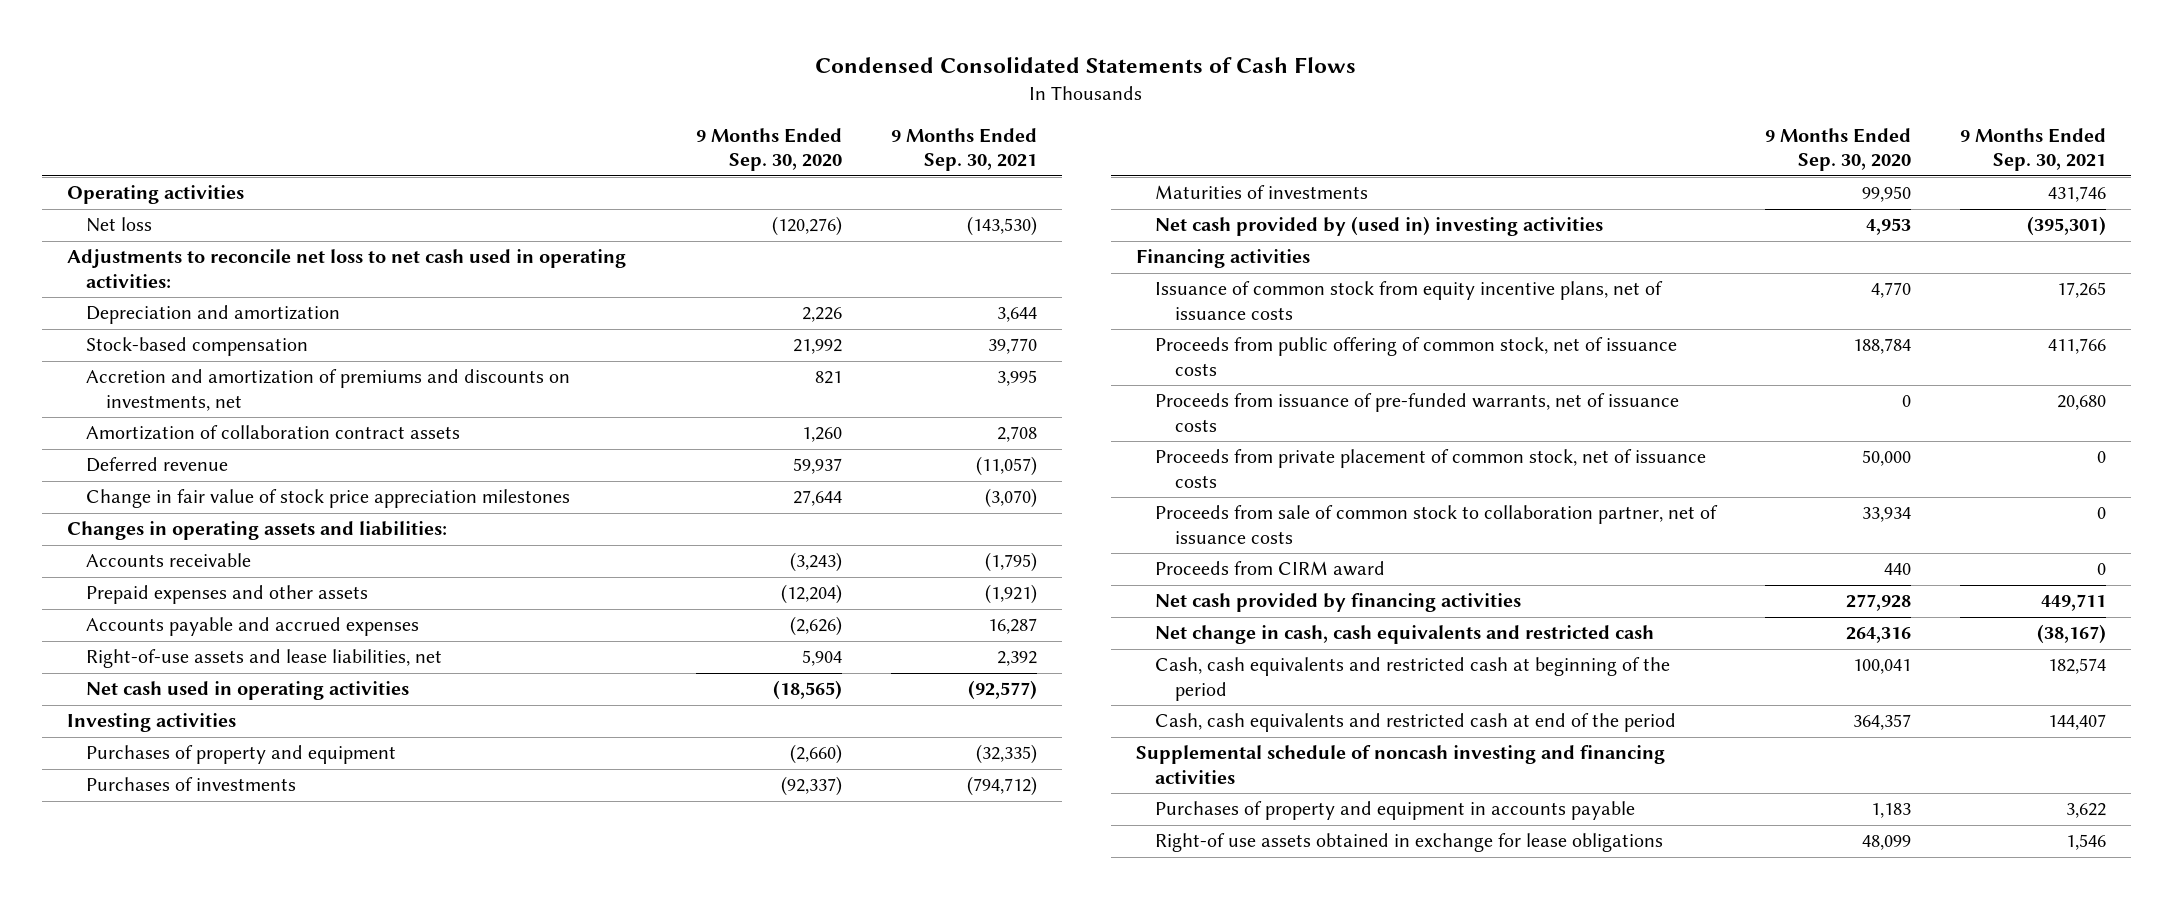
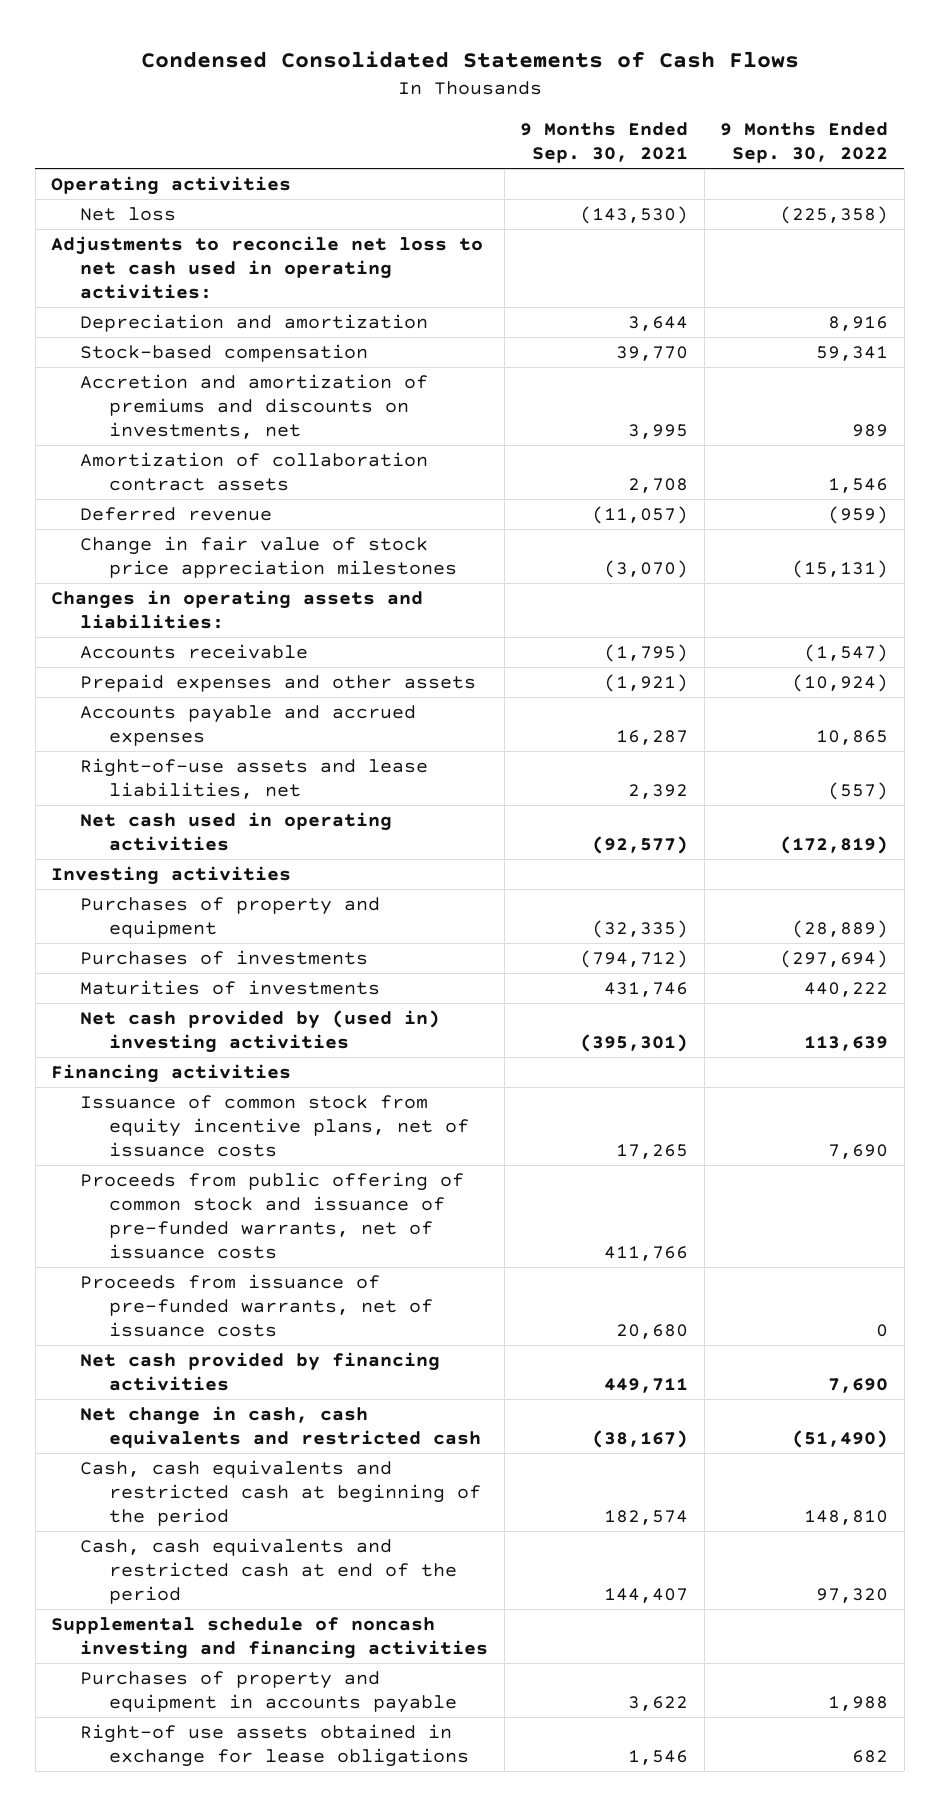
[696,127,843,172] 9 Months Ended Sep. 30, 2020 -> none
none -> [720,122,889,164] 9 Months Ended Sep. 30, 2022
[1155,337,1678,376] Proceeds from public offering of common stock, net of issuance costs -> [80,1171,465,1259] Proceeds from public offering of common stock and issuance of pre-funded warrants, net of issuance costs
[1155,449,1707,488] Proceeds from private placement of common stock, net of issuance costs -> none
[1155,505,1719,544] Proceeds from sale of common stock to collaboration partner, net of issuance costs -> none
[1155,561,1386,577] Proceeds from CIRM award -> none

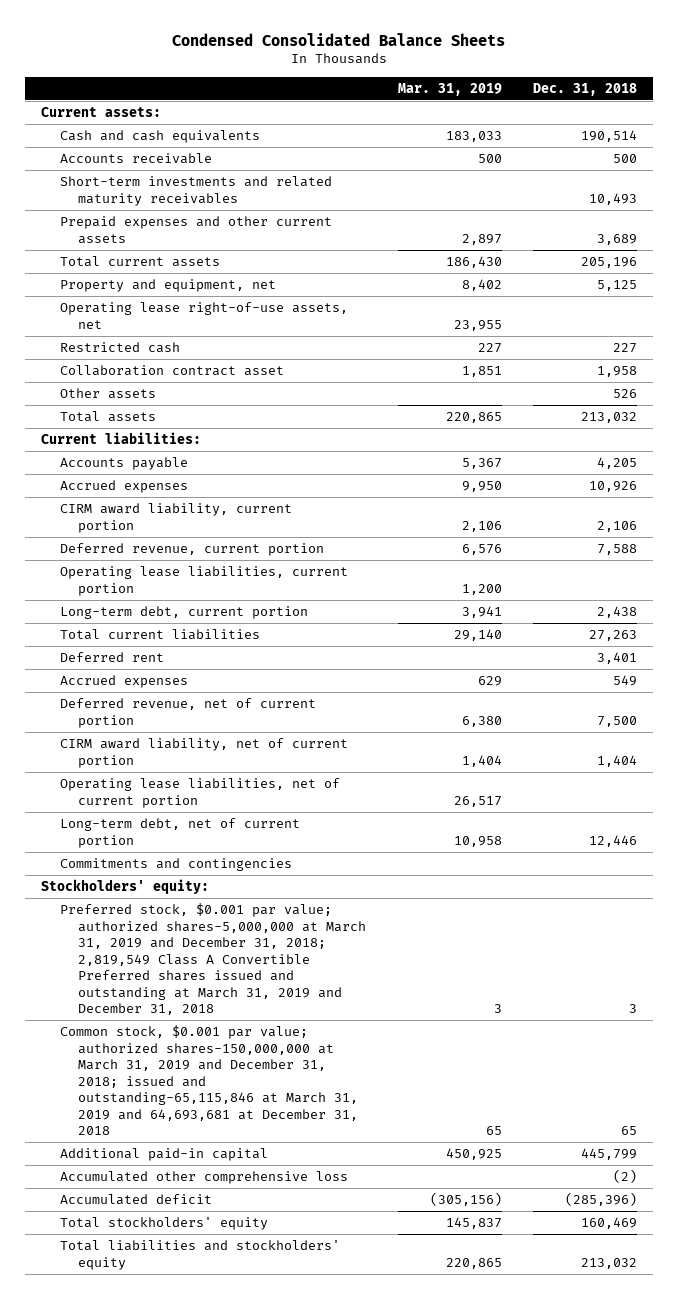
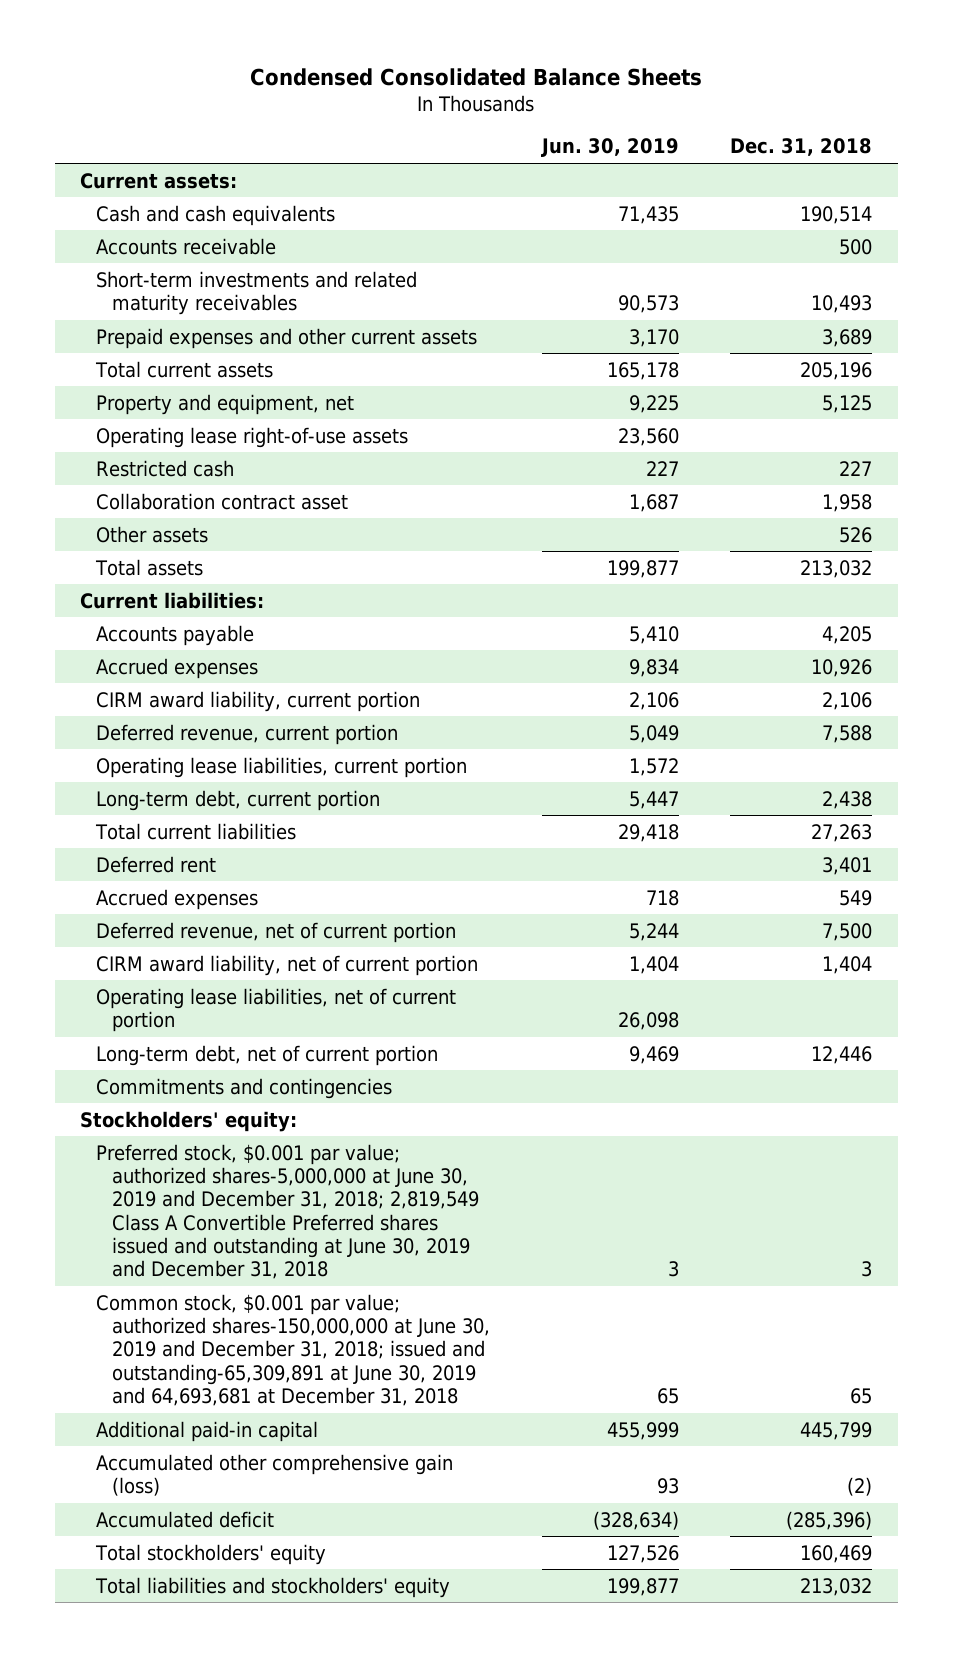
[397,82,502,96] Mar. 31, 2019 -> none
none -> [540,138,679,158] Jun. 30, 2019
[59,302,348,329] Operating lease right-of-use assets, net -> [96,426,409,448] Operating lease right-of-use assets
[59,903,367,1016] Preferred stock, $0.001 par value; authorized shares-5,000,000 at March 31, 2019 and December 31, 2018; 2,819,549 Class A Convertible Preferred shares issued and outstanding at March 31, 2019 and December 31, 2018 -> [96,1143,480,1280] Preferred stock, $0.001 par value; authorized shares-5,000,000 at June 30, 2019 and December 31, 2018; 2,819,549 Class A Convertible Preferred shares issued and outstanding at June 30, 2019 and December 31, 2018
[59,1025,359,1136] Common stock, $0.001 par value; authorized shares-150,000,000 at March 31, 2019 and December 31, 2018; issued and outstanding-65,115,846 at March 31, 2019 and 64,693,681 at December 31, 2018 -> [96,1293,491,1407] Common stock, $0.001 par value; authorized shares-150,000,000 at June 30, 2019 and December 31, 2018; issued and outstanding-65,309,891 at June 30, 2019 and 64,693,681 at December 31, 2018
[59,1171,348,1185] Accumulated other comprehensive loss -> [96,1453,454,1497] Accumulated other comprehensive gain (loss)

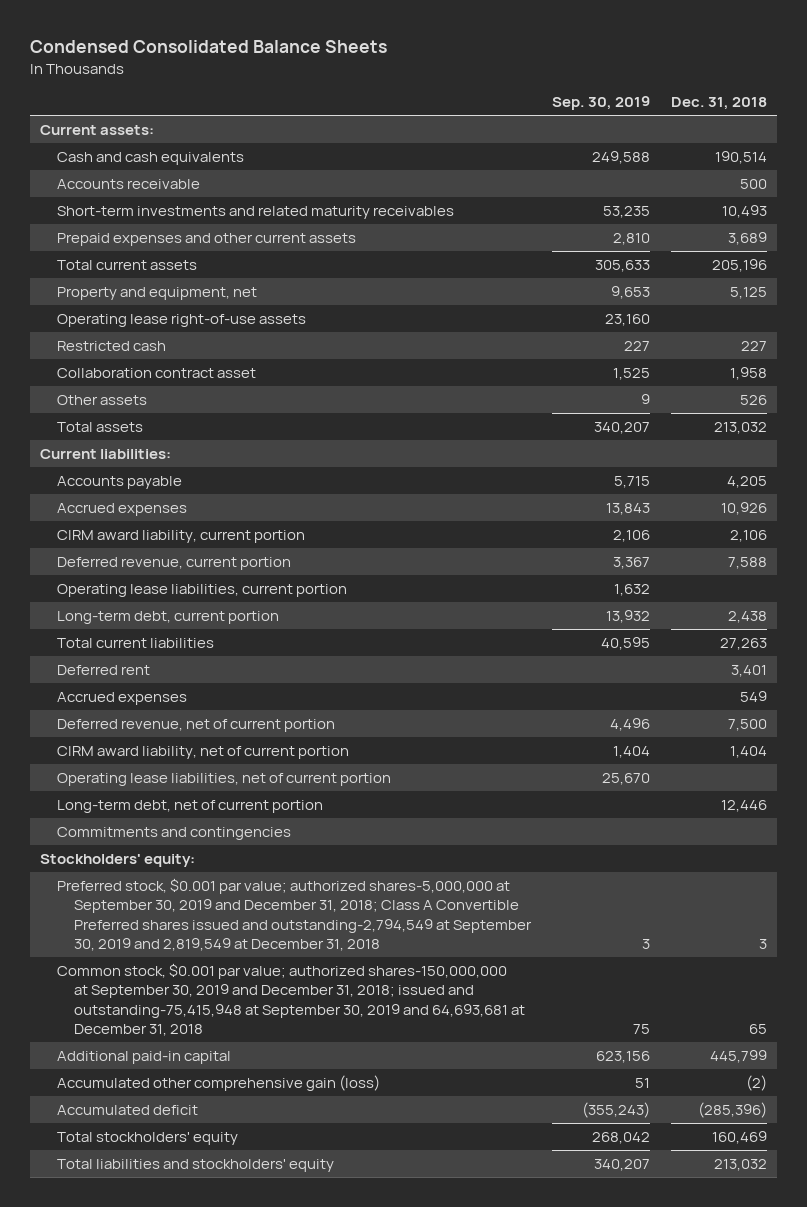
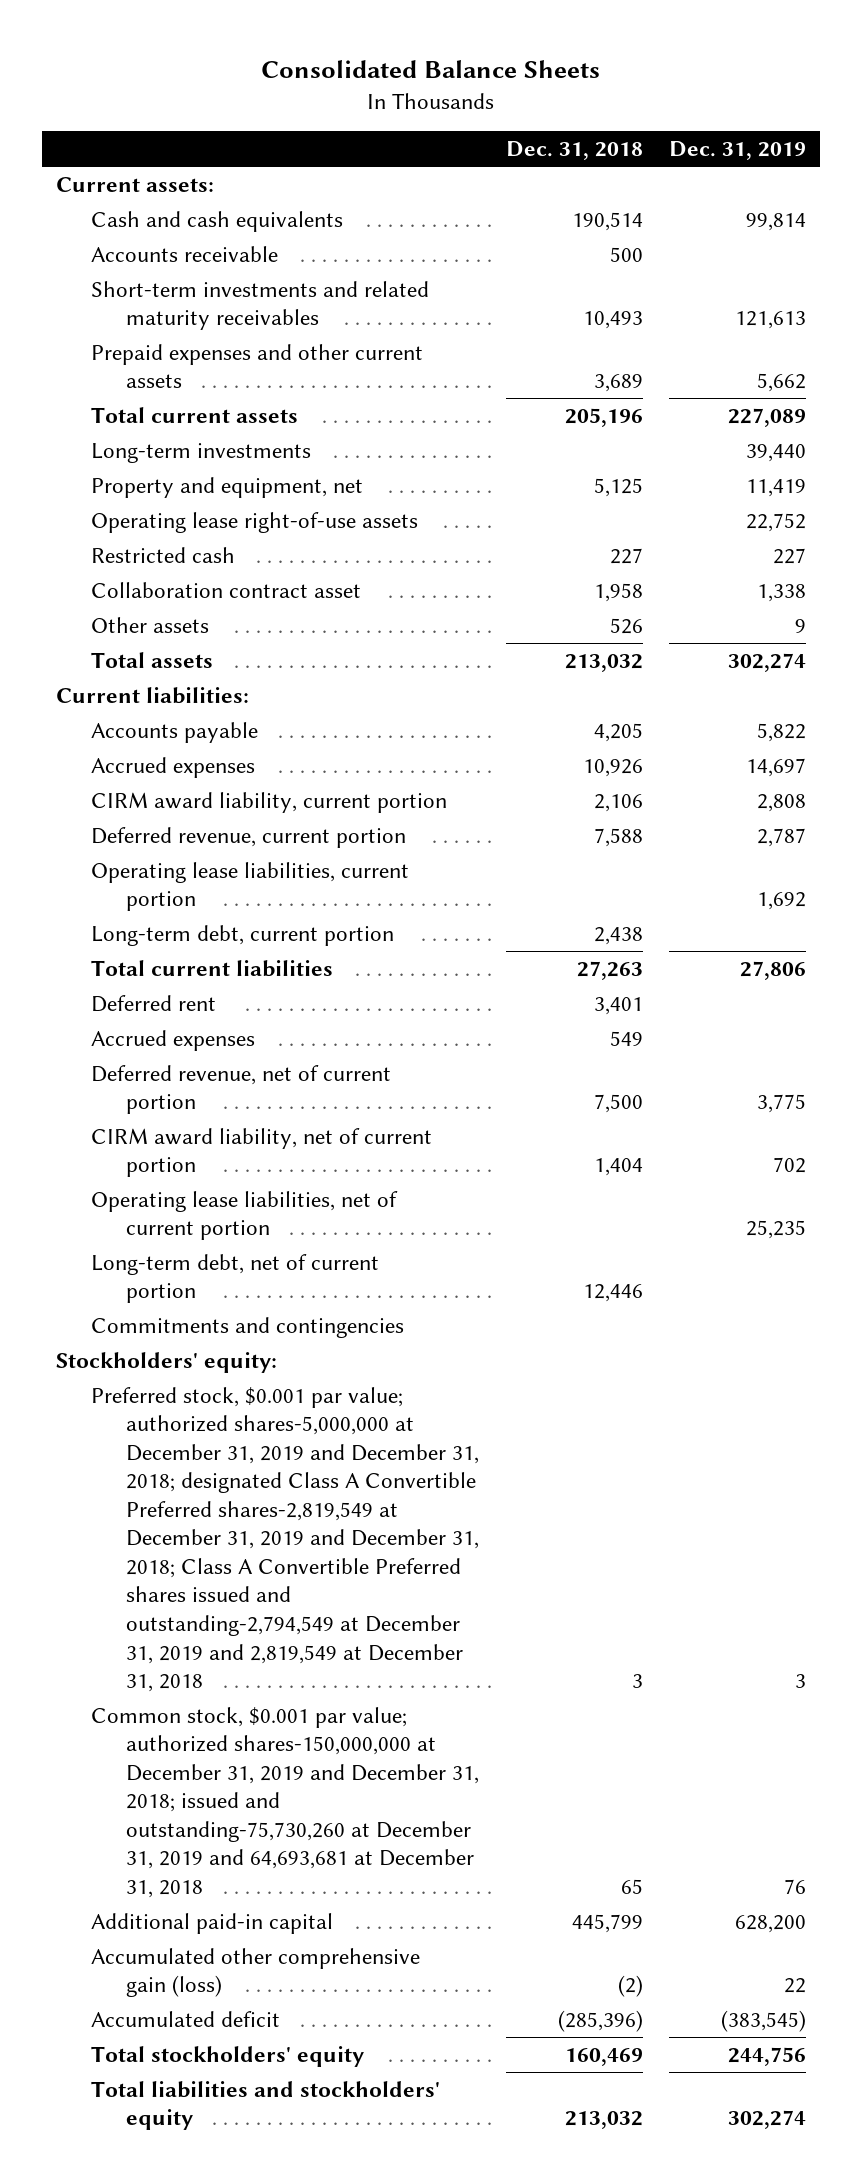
[29,40,387,54] Condensed Consolidated Balance Sheets -> [260,59,600,78] Consolidated Balance Sheets
[551,96,650,111] Sep. 30, 2019 -> none
none -> [669,141,807,161] Dec. 31, 2019
none -> [90,442,311,463] Long-term investments
[57,877,532,952] Preferred stock, $0.001 par value; authorized shares-5,000,000 at September 30, 2019 and December 31, 2018; Class A Convertible Preferred shares issued and outstanding-2,794,549 at September 30, 2019 and 2,819,549 at December 31, 2018 -> [90,1386,479,1693] Preferred stock, $0.001 par value; authorized shares-5,000,000 at December 31, 2019 and December 31, 2018; designated Class A Convertible Preferred shares-2,819,549 at December 31, 2019 and December 31, 2018; Class A Convertible Preferred shares issued and outstanding-2,794,549 at December 31, 2019 and 2,819,549 at December 31, 2018
[57,962,525,1037] Common stock, $0.001 par value; authorized shares-150,000,000 at September 30, 2019 and December 31, 2018; issued and outstanding-75,415,948 at September 30, 2019 and 64,693,681 at December 31, 2018 -> [90,1706,479,1898] Common stock, $0.001 par value; authorized shares-150,000,000 at December 31, 2019 and December 31, 2018; issued and outstanding-75,730,260 at December 31, 2019 and 64,693,681 at December 31, 2018

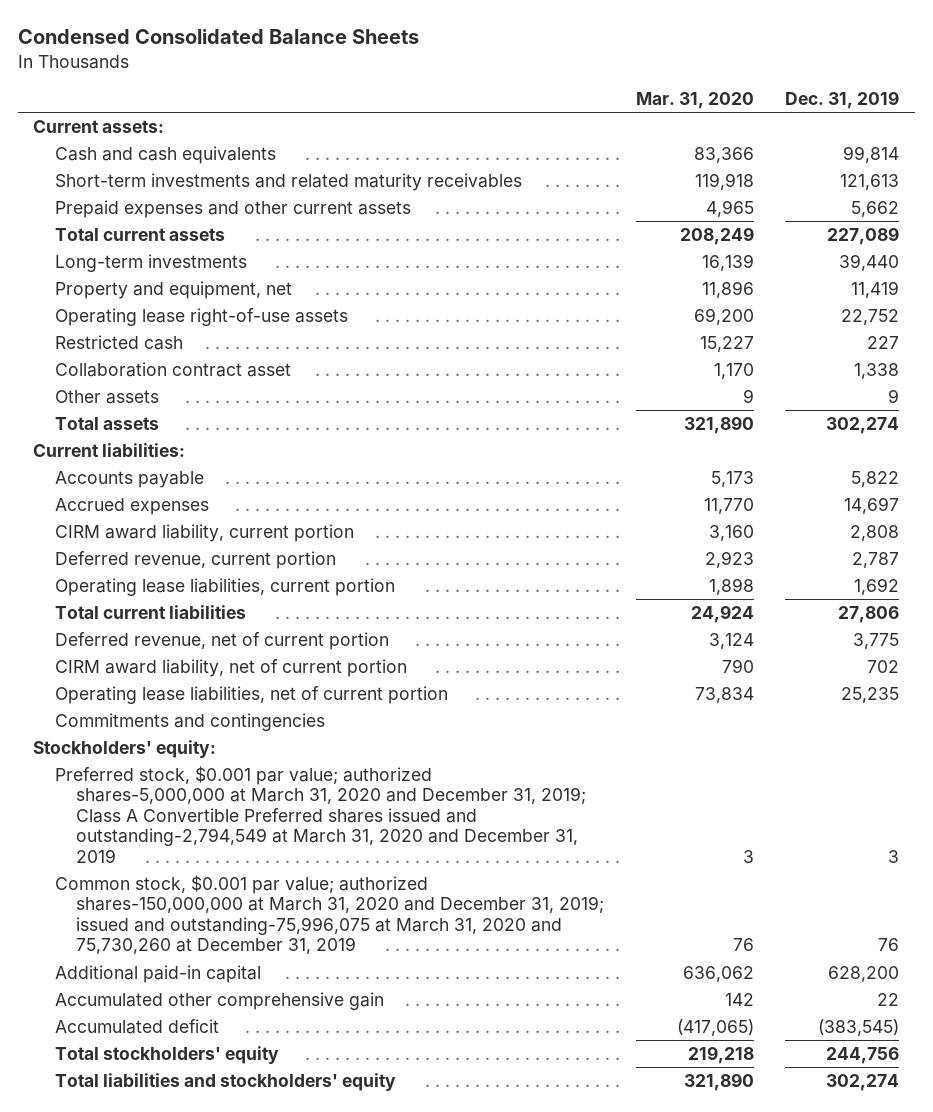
[260,59,600,78] Consolidated Balance Sheets -> [17,29,419,45] Condensed Consolidated Balance Sheets
[505,141,643,161] Dec. 31, 2018 -> none
none -> [635,92,754,110] Mar. 31, 2020
[90,245,278,262] Accounts receivable -> none
[90,924,394,946] Long-term debt, current portion -> none
[90,994,216,1012] Deferred rent -> none
[90,1029,255,1051] Accrued expenses -> none
[90,1253,379,1304] Long-term debt, net of current portion -> none
[90,1386,479,1693] Preferred stock, $0.001 par value; authorized shares-5,000,000 at December 31, 2019 and December 31, 2018; designated Class A Convertible Preferred shares-2,819,549 at December 31, 2019 and December 31, 2018; Class A Convertible Preferred shares issued and outstanding-2,794,549 at December 31, 2019 and 2,819,549 at December 31, 2018 -> [54,766,587,863] Preferred stock, $0.001 par value; authorized shares-5,000,000 at March 31, 2020 and December 31, 2019; Class A Convertible Preferred shares issued and outstanding-2,794,549 at March 31, 2020 and December 31, 2019
[90,1706,479,1898] Common stock, $0.001 par value; authorized shares-150,000,000 at December 31, 2019 and December 31, 2018; issued and outstanding-75,730,260 at December 31, 2019 and 64,693,681 at December 31, 2018 -> [54,875,605,955] Common stock, $0.001 par value; authorized shares-150,000,000 at March 31, 2020 and December 31, 2019; issued and outstanding-75,996,075 at March 31, 2020 and 75,730,260 at December 31, 2019
[90,1947,420,1998] Accumulated other comprehensive gain (loss) -> [54,992,384,1011] Accumulated other comprehensive gain

